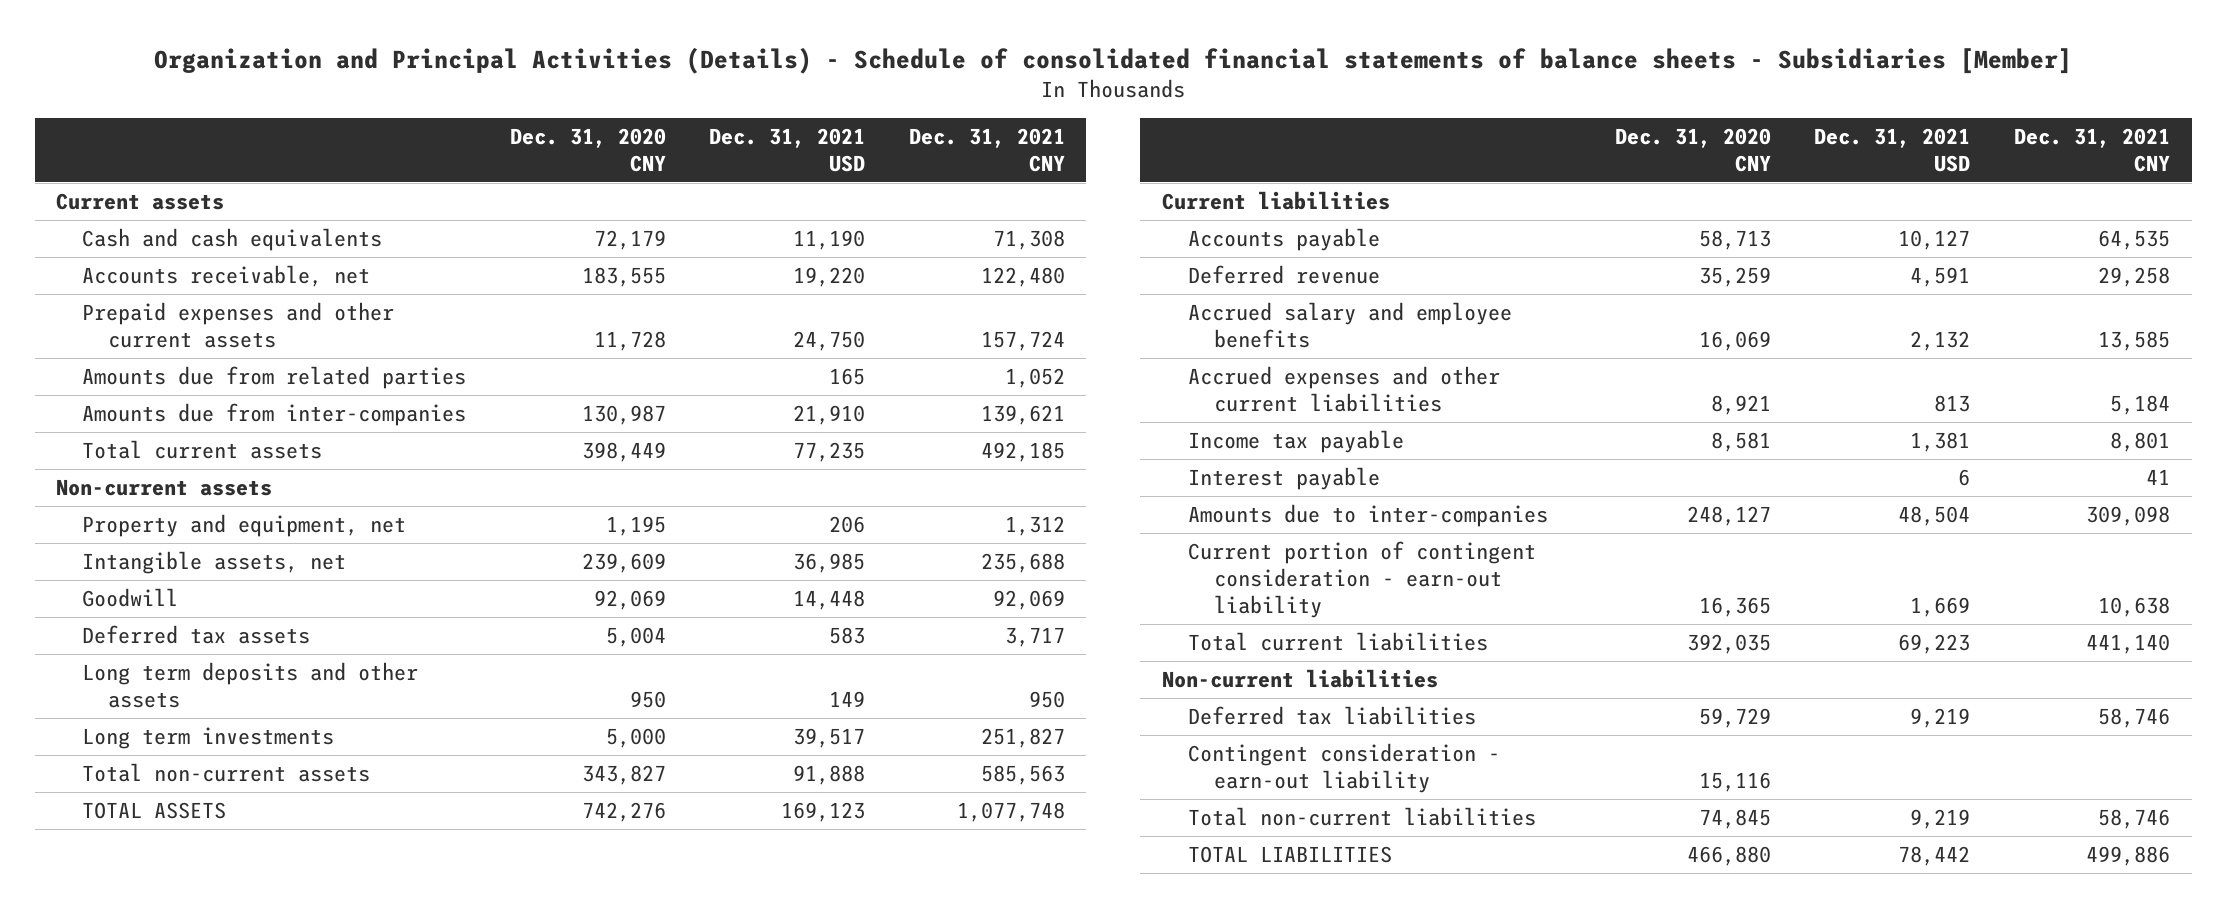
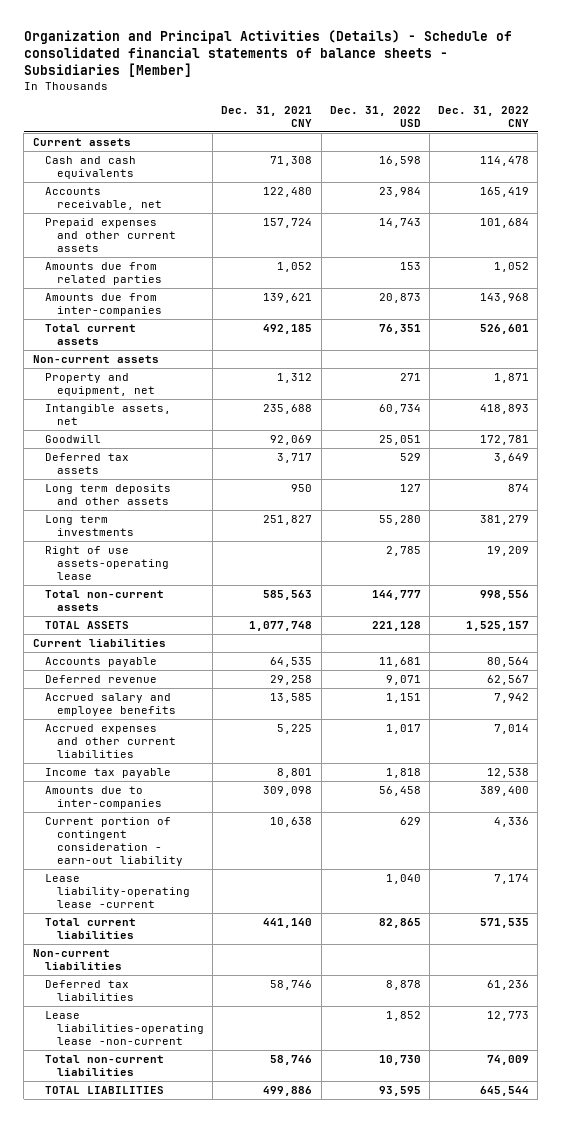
[509,128,666,172] Dec. 31, 2020 CNY -> none
[709,128,866,172] Dec. 31, 2021 USD -> none
none -> [329,105,421,127] Dec. 31, 2022 USD
none -> [438,105,530,127] Dec. 31, 2022 CNY
none -> [44,546,169,581] Right of use assets-operating lease
[2109,394,2170,415] 5,184 -> [277,724,313,735] 5,225
[1187,466,1380,490] Interest payable -> none
none -> [44,874,190,909] Lease liability-operating lease -current
[1187,742,1500,793] Contingent consideration - earn-out liability -> none
none -> [44,1011,204,1046] Lease liabilities-operating lease -non-current

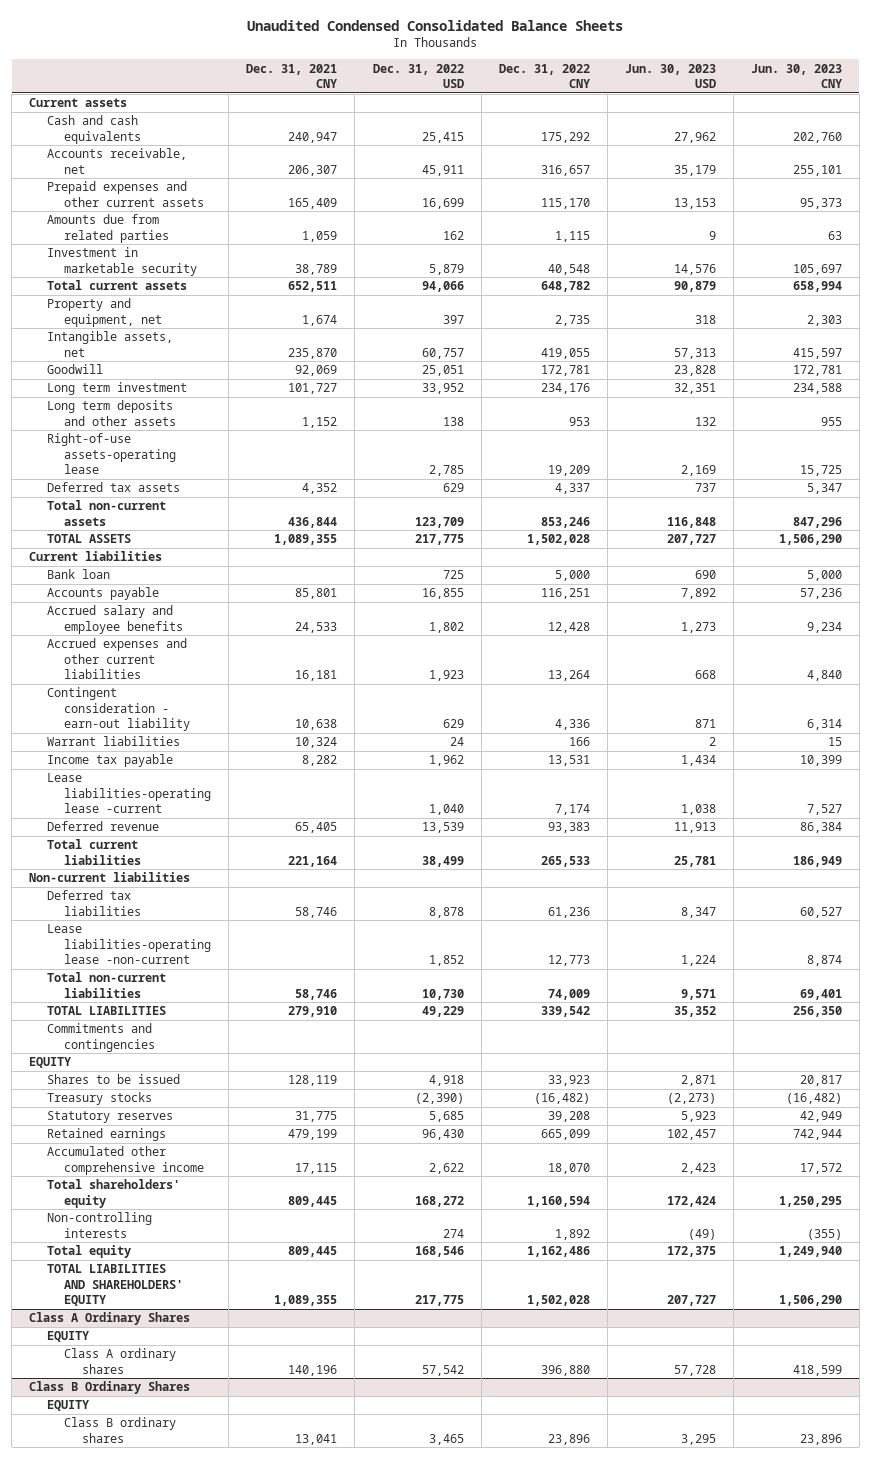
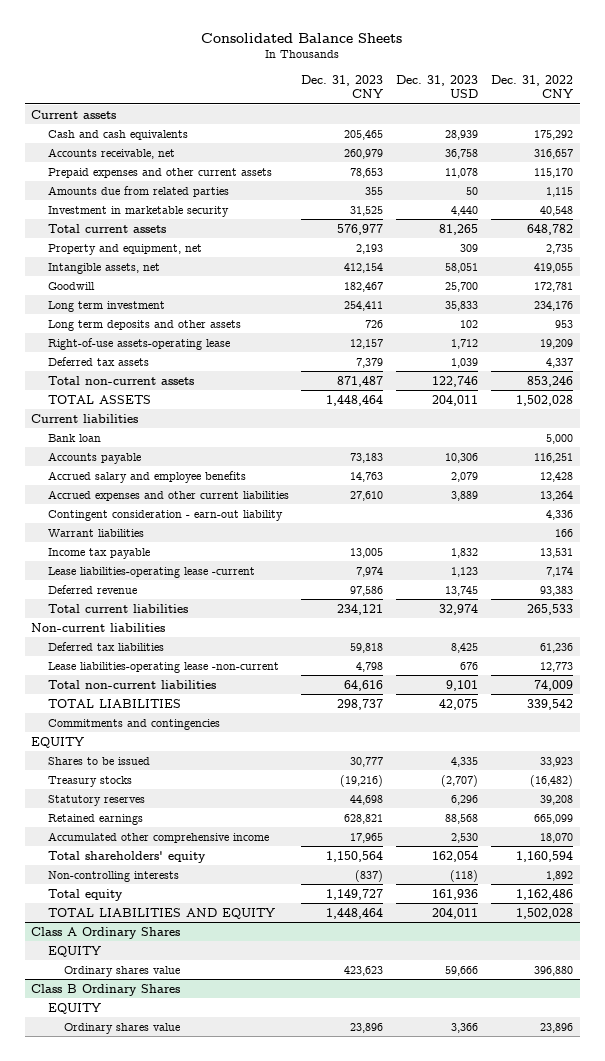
[247,19,624,31] Unaudited Condensed Consolidated Balance Sheets -> [201,32,403,43] Consolidated Balance Sheets
[246,63,338,88] Dec. 31, 2021 CNY -> none
[372,63,464,88] Dec. 31, 2022 USD -> none
[624,63,716,88] Jun. 30, 2023 USD -> none
[750,63,842,88] Jun. 30, 2023 CNY -> none
none -> [301,74,384,98] Dec. 31, 2023 CNY
none -> [396,74,479,98] Dec. 31, 2023 USD
[46,1264,184,1306] TOTAL LIABILITIES AND SHAREHOLDERS' EQUITY -> [47,907,275,919] TOTAL LIABILITIES AND EQUITY
[64,1348,177,1374] Class A ordinary shares -> [63,965,180,977] Ordinary shares value
[64,1417,177,1443] Class B ordinary shares -> [63,1022,180,1034] Ordinary shares value

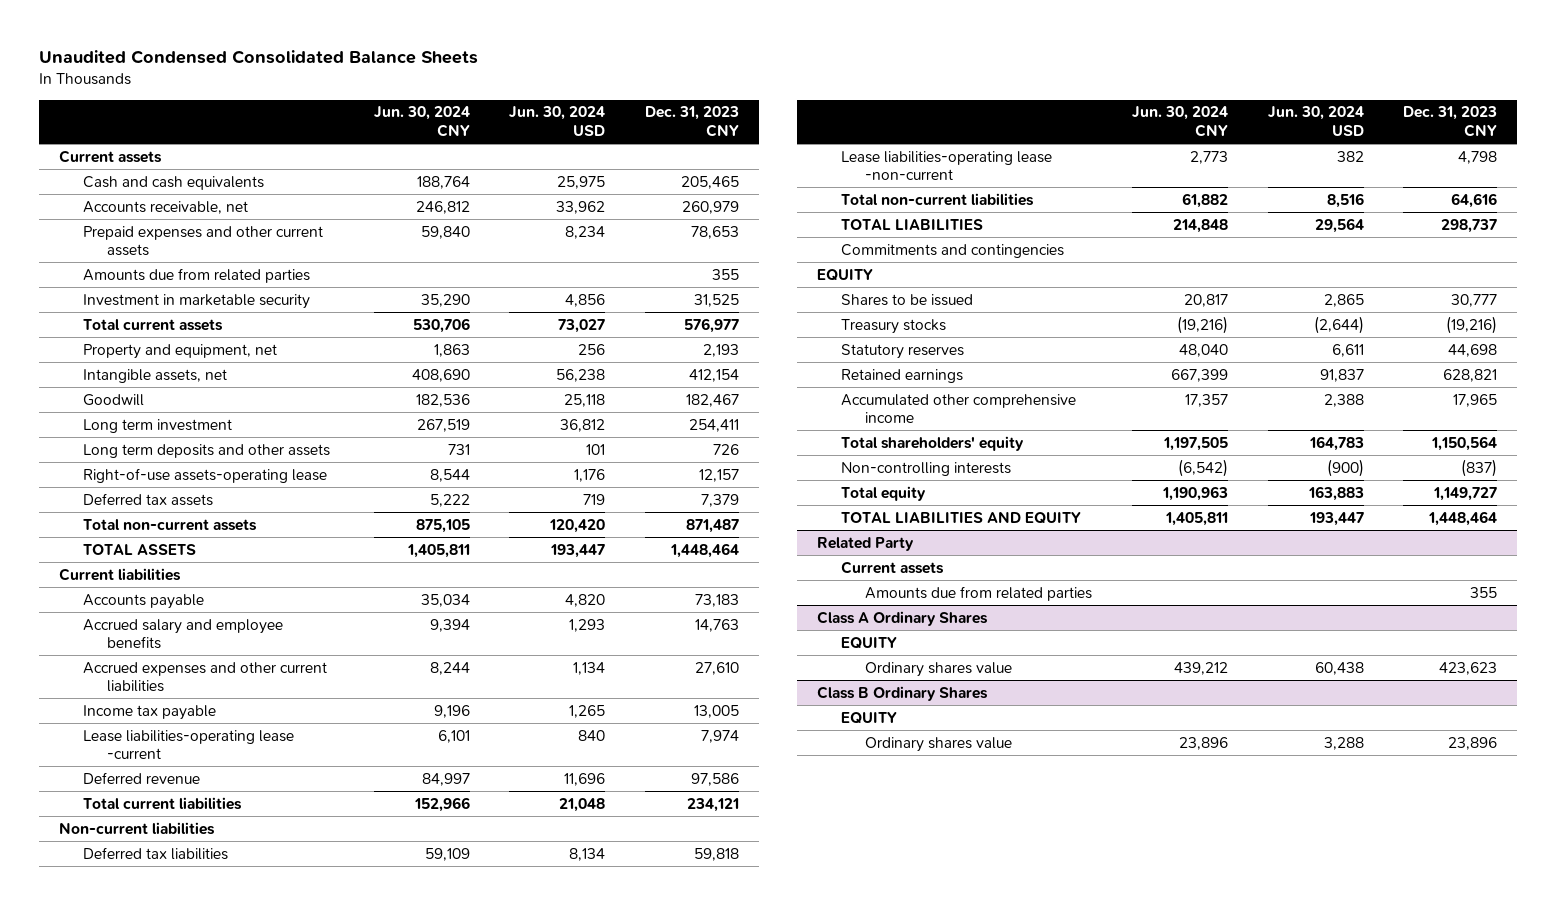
[201,32,403,43] Consolidated Balance Sheets -> [39,50,479,65] Unaudited Condensed Consolidated Balance Sheets
[396,74,479,98] Dec. 31, 2023 USD -> none
[491,74,574,98] Dec. 31, 2022 CNY -> none
none -> [373,106,470,138] Jun. 30, 2024 CNY
none -> [509,106,606,137] Jun. 30, 2024 USD
[47,433,101,442] Bank loan -> none
[47,509,283,521] Contingent consideration - earn-out liability -> none
[47,528,144,537] Warrant liabilities -> none
none -> [817,536,915,551] Related Party
none -> [841,560,945,574] Current assets
none -> [865,585,1093,601] Amounts due from related parties

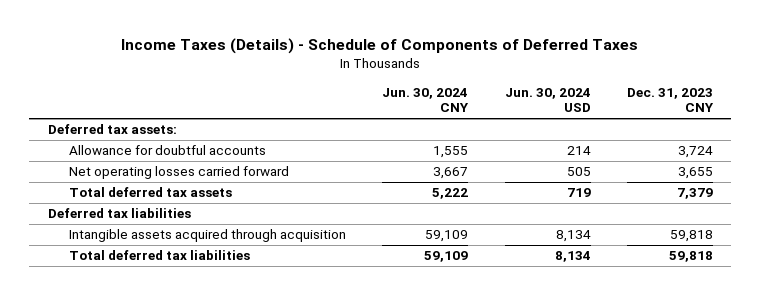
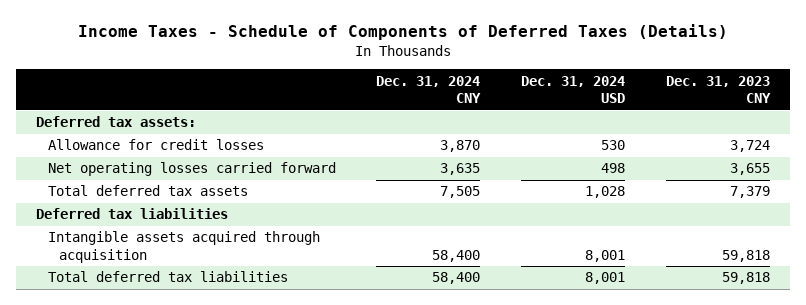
[121,38,639,55] Income Taxes (Details) - Schedule of Components of Deferred Taxes -> [78,24,729,41] Income Taxes - Schedule of Components of Deferred Taxes (Details)
[382,87,470,113] Jun. 30, 2024 CNY -> none
[504,87,591,113] Jun. 30, 2024 USD -> none
none -> [376,75,482,104] Dec. 31, 2024 CNY
none -> [521,75,626,104] Dec. 31, 2024 USD
[68,145,266,156] Allowance for doubtful accounts -> [47,139,264,151] Allowance for credit losses

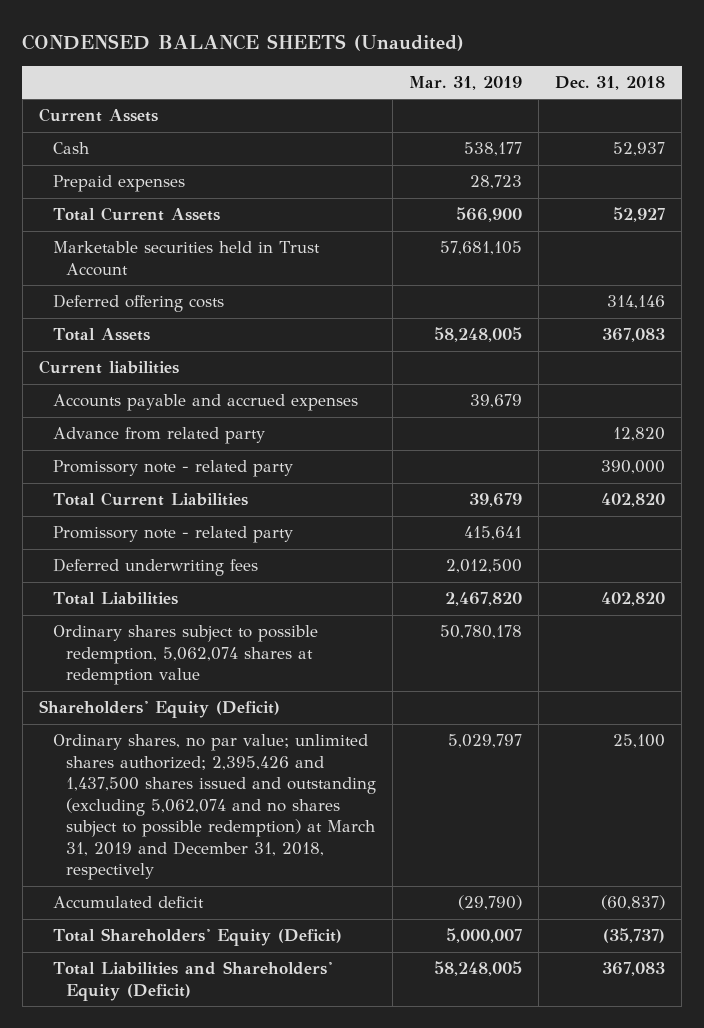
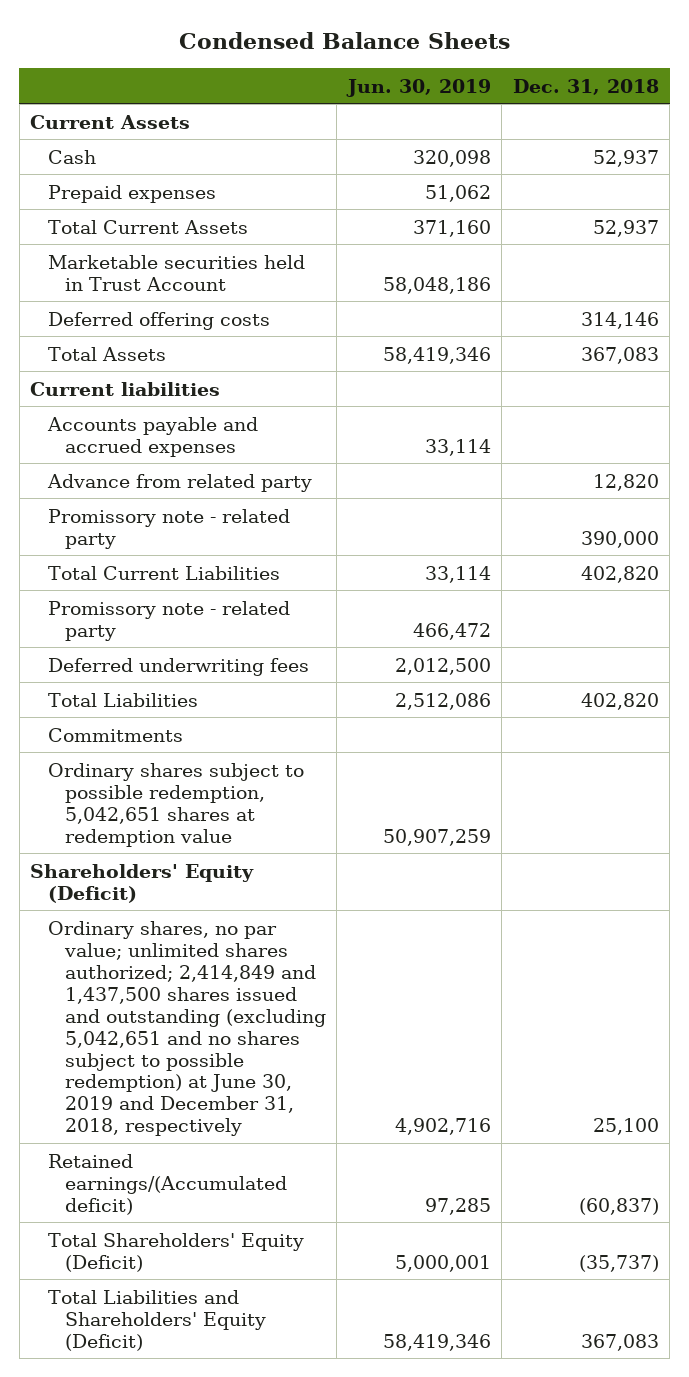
[22,33,465,51] CONDENSED BALANCE SHEETS (Unaudited) -> [178,31,510,49] Condensed Balance Sheets
[409,75,523,90] Mar. 31, 2019 -> none
none -> [345,78,491,97] Jun. 30, 2019
[613,207,666,223] 52,927 -> [592,219,659,237] 52,937
none -> [47,727,183,742] Commitments
[52,625,318,686] Ordinary shares subject to possible redemption, 5,062,074 shares at redemption value -> [47,762,304,847] Ordinary shares subject to possible redemption, 5,042,651 shares at redemption value
[52,734,377,881] Ordinary shares, no par value; unlimited shares authorized; 2,395,426 and 1,437,500 shares issued and outstanding (excluding 5,062,074 and no shares subject to possible redemption) at March 31, 2019 and December 31, 2018, respectively -> [47,920,326,1137] Ordinary shares, no par value; unlimited shares authorized; 2,414,849 and 1,437,500 shares issued and outstanding (excluding 5,042,651 and no shares subject to possible redemption) at June 30, 2019 and December 31, 2018, respectively
[52,896,204,909] Accumulated deficit -> [47,1153,287,1215] Retained earnings/(Accumulated deficit)

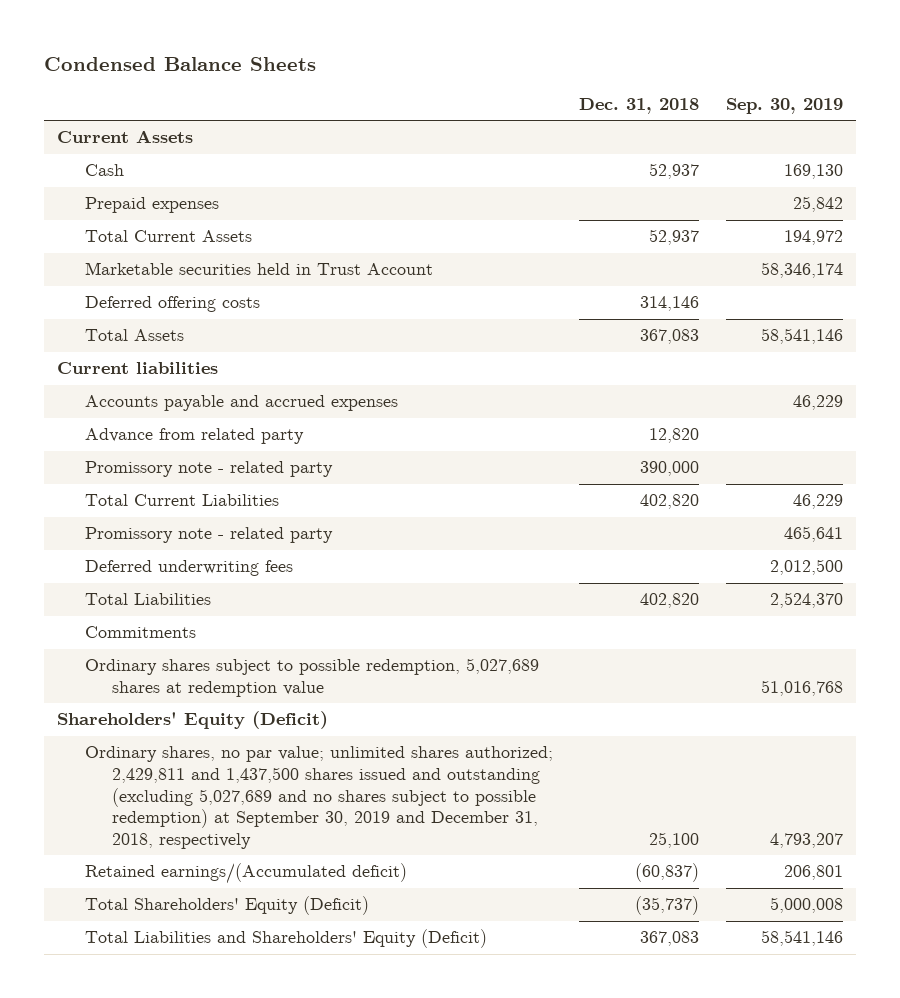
[345,78,491,97] Jun. 30, 2019 -> none
none -> [725,98,843,115] Sep. 30, 2019
[47,762,304,847] Ordinary shares subject to possible redemption, 5,042,651 shares at redemption value -> [84,658,539,697] Ordinary shares subject to possible redemption, 5,027,689 shares at redemption value
[47,920,326,1137] Ordinary shares, no par value; unlimited shares authorized; 2,414,849 and 1,437,500 shares issued and outstanding (excluding 5,042,651 and no shares subject to possible redemption) at June 30, 2019 and December 31, 2018, respectively -> [84,746,553,850] Ordinary shares, no par value; unlimited shares authorized; 2,429,811 and 1,437,500 shares issued and outstanding (excluding 5,027,689 and no shares subject to possible redemption) at September 30, 2019 and December 31, 2018, respectively

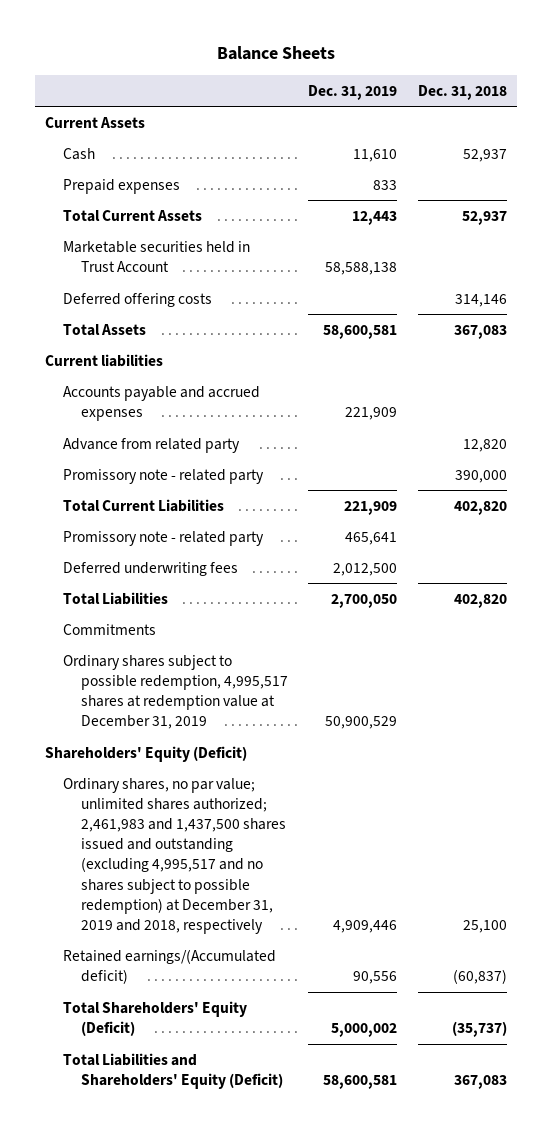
[43,56,316,71] Condensed Balance Sheets -> [216,46,335,61] Balance Sheets
[725,98,843,115] Sep. 30, 2019 -> none
none -> [308,84,398,100] Dec. 31, 2019
[84,658,539,697] Ordinary shares subject to possible redemption, 5,027,689 shares at redemption value -> [62,654,289,730] Ordinary shares subject to possible redemption, 4,995,517 shares at redemption value at December 31, 2019
[84,746,553,850] Ordinary shares, no par value; unlimited shares authorized; 2,429,811 and 1,437,500 shares issued and outstanding (excluding 5,027,689 and no shares subject to possible redemption) at September 30, 2019 and December 31, 2018, respectively -> [62,777,287,934] Ordinary shares, no par value; unlimited shares authorized; 2,461,983 and 1,437,500 shares issued and outstanding (excluding 4,995,517 and no shares subject to possible redemption) at December 31, 2019 and 2018, respectively

